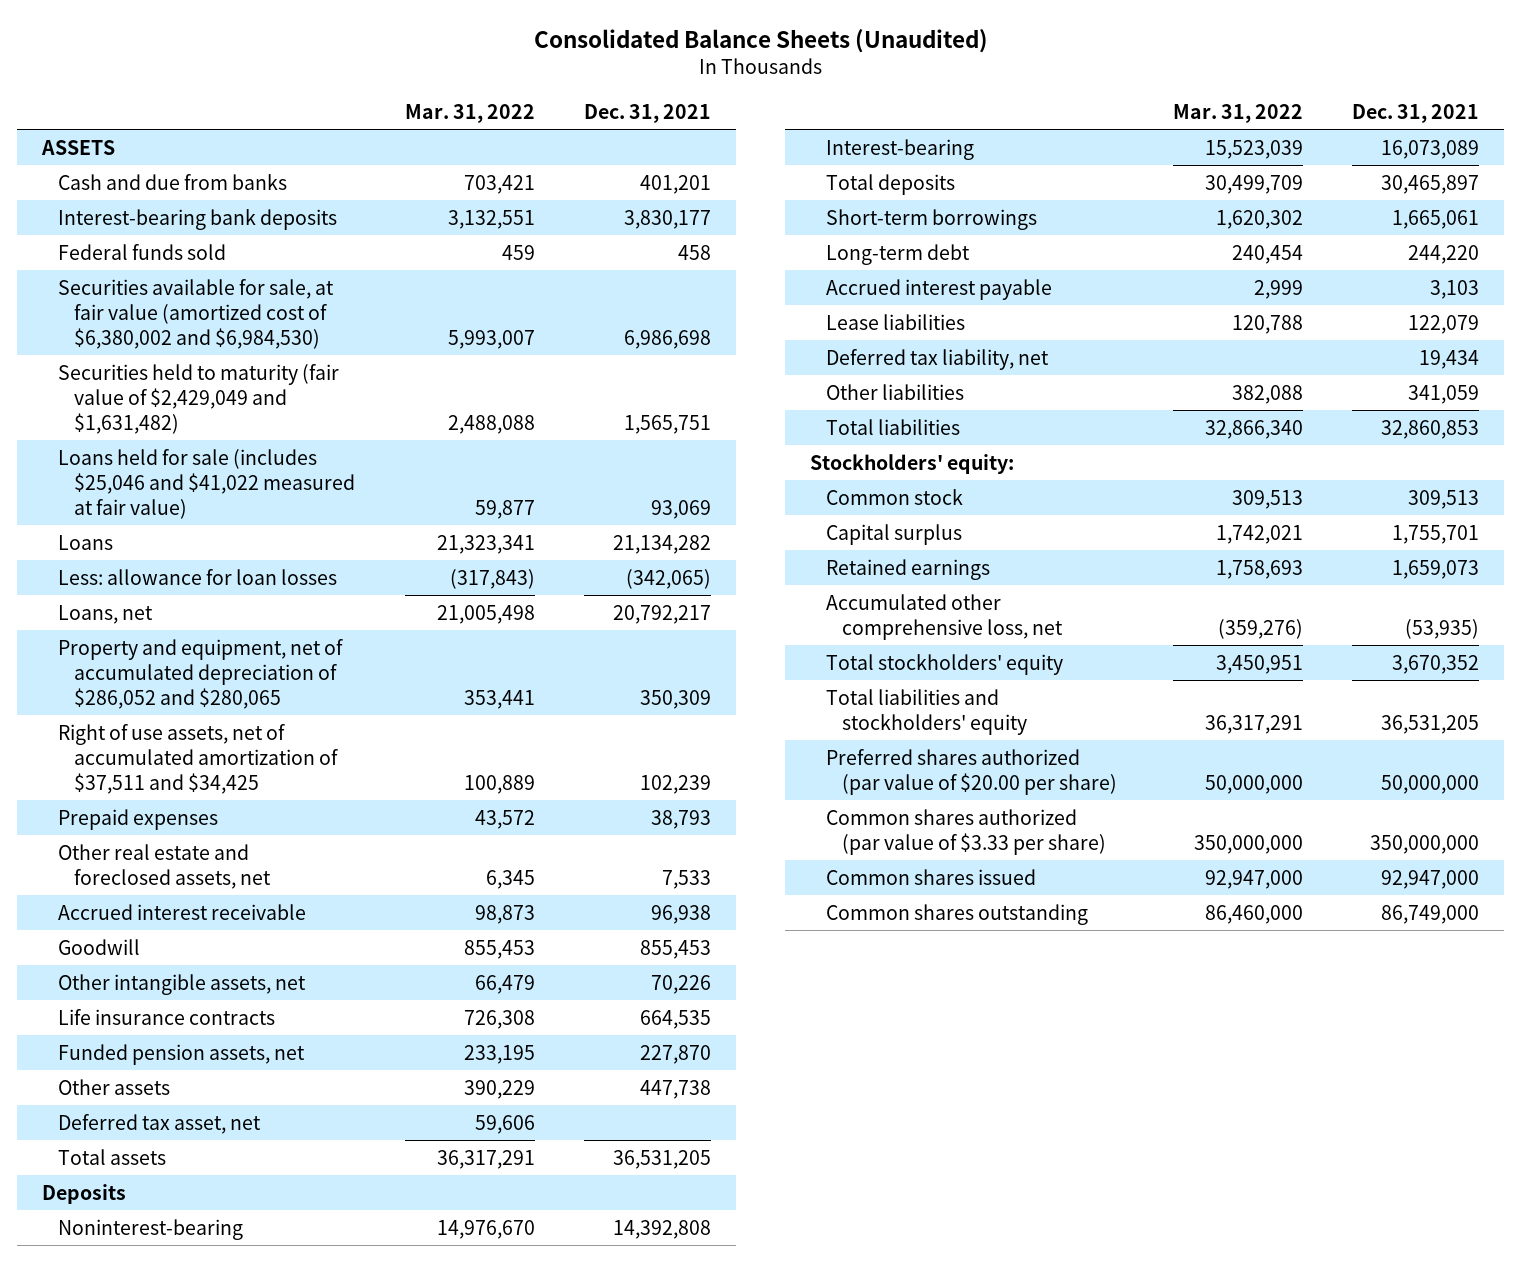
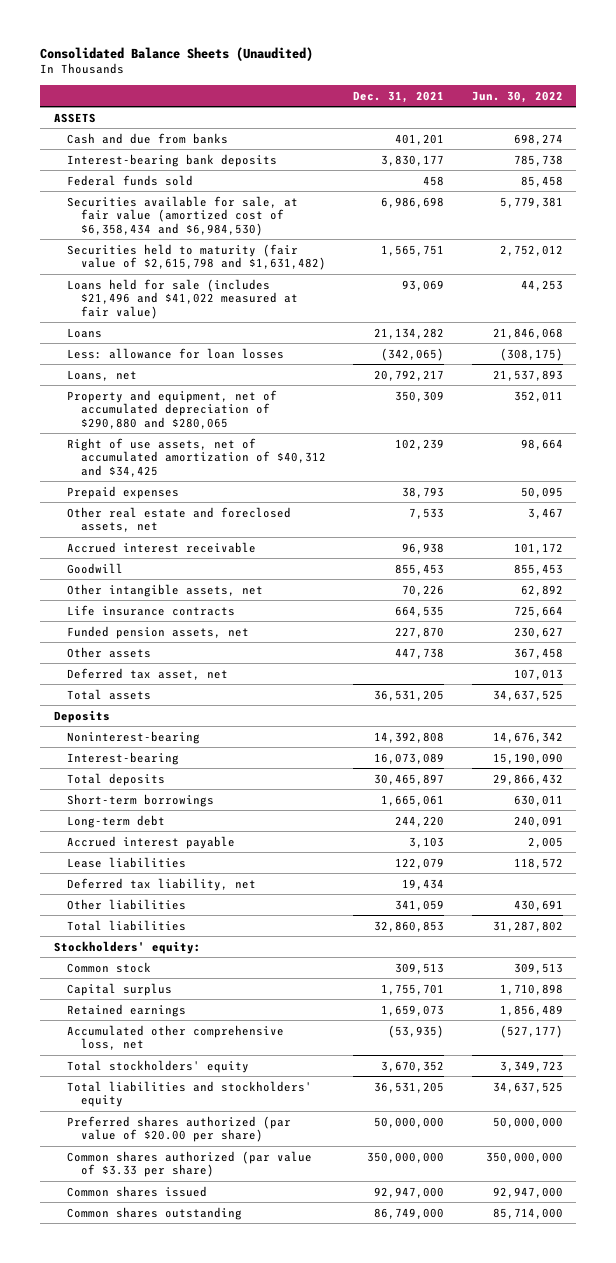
[404,103,535,123] Mar. 31, 2022 -> none
none -> [471,90,563,103] Jun. 30, 2022
[58,278,335,349] Securities available for sale, at fair value (amortized cost of $6,380,002 and $6,984,530) -> [67,195,299,236] Securities available for sale, at fair value (amortized cost of $6,358,434 and $6,984,530)
[58,363,340,434] Securities held to maturity (fair value of $2,429,049 and $1,631,482) -> [67,243,326,271] Securities held to maturity (fair value of $2,615,798 and $1,631,482)
[58,448,356,519] Loans held for sale (includes $25,046 and $41,022 measured at fair value) -> [67,278,298,319] Loans held for sale (includes $21,496 and $41,022 measured at fair value)
[58,638,344,709] Property and equipment, net of accumulated depreciation of $286,052 and $280,065 -> [67,389,278,429] Property and equipment, net of accumulated depreciation of $290,880 and $280,065
[58,723,339,794] Right of use assets, net of accumulated amortization of $37,511 and $34,425 -> [67,437,326,477] Right of use assets, net of accumulated amortization of $40,312 and $34,425

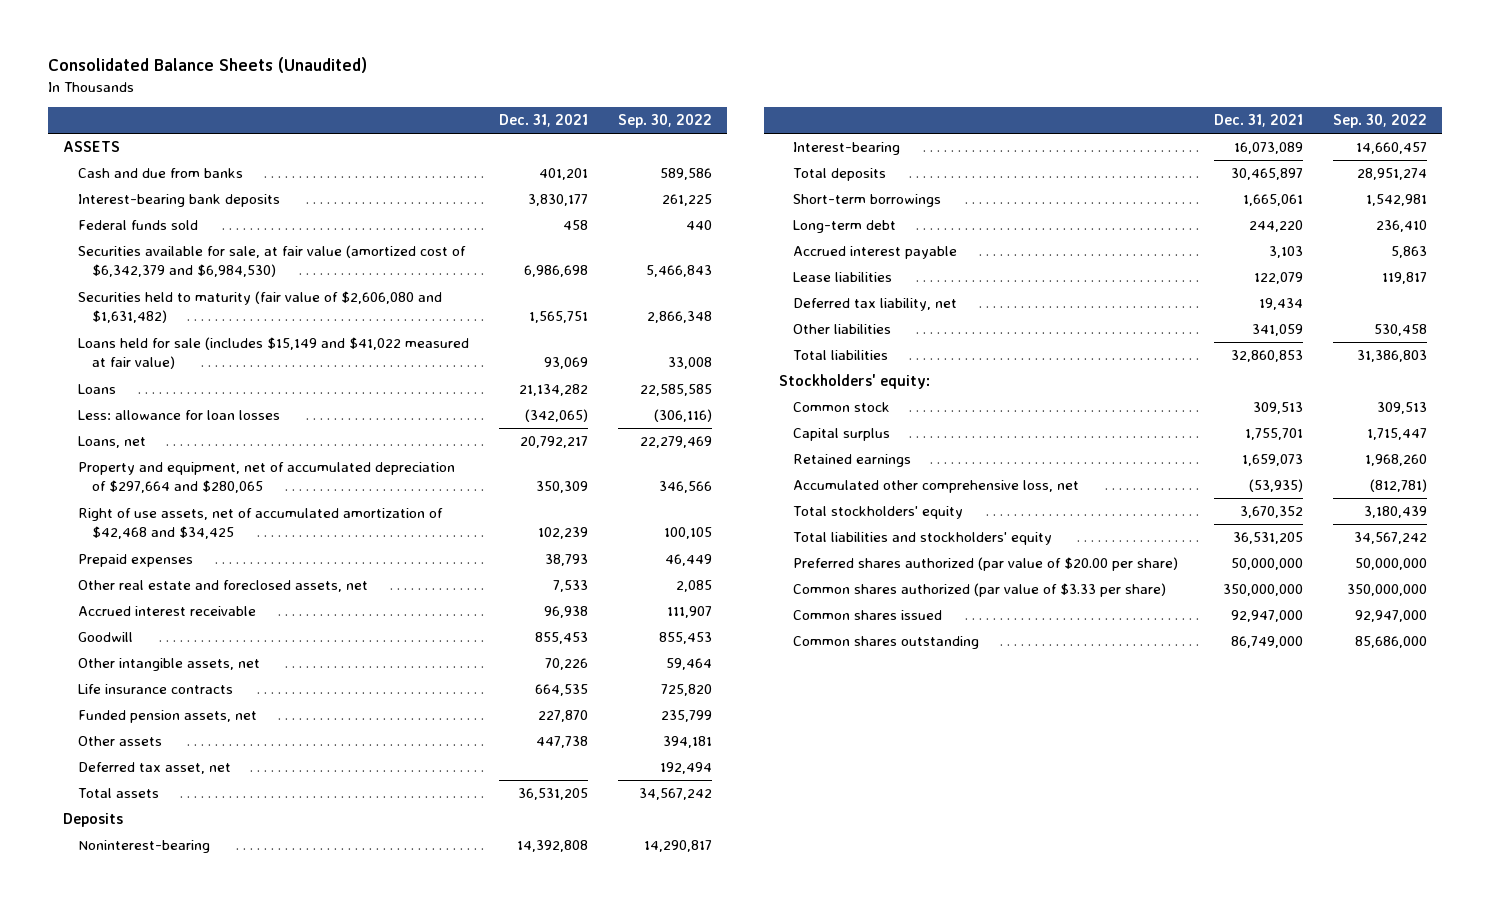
[471,90,563,103] Jun. 30, 2022 -> none
none -> [617,113,712,128] Sep. 30, 2022
[67,195,299,236] Securities available for sale, at fair value (amortized cost of $6,358,434 and $6,984,530) -> [77,245,466,278] Securities available for sale, at fair value (amortized cost of $6,342,379 and $6,984,530)
[67,243,326,271] Securities held to maturity (fair value of $2,615,798 and $1,631,482) -> [77,291,442,324] Securities held to maturity (fair value of $2,606,080 and $1,631,482)
[67,278,298,319] Loans held for sale (includes $21,496 and $41,022 measured at fair value) -> [77,337,469,370] Loans held for sale (includes $15,149 and $41,022 measured at fair value)
[67,389,278,429] Property and equipment, net of accumulated depreciation of $290,880 and $280,065 -> [77,462,455,494] Property and equipment, net of accumulated depreciation of $297,664 and $280,065
[67,437,326,477] Right of use assets, net of accumulated amortization of $40,312 and $34,425 -> [77,508,443,540] Right of use assets, net of accumulated amortization of $42,468 and $34,425

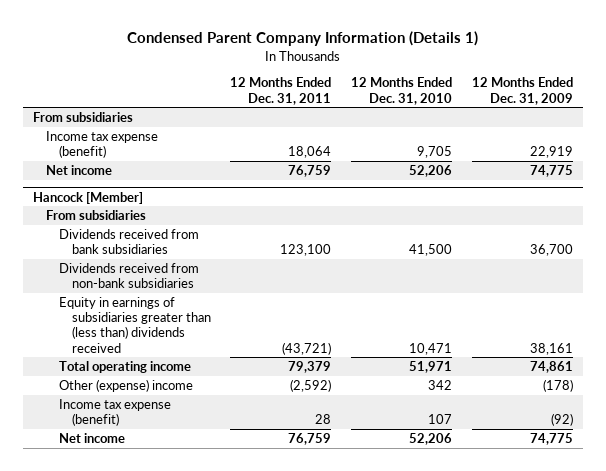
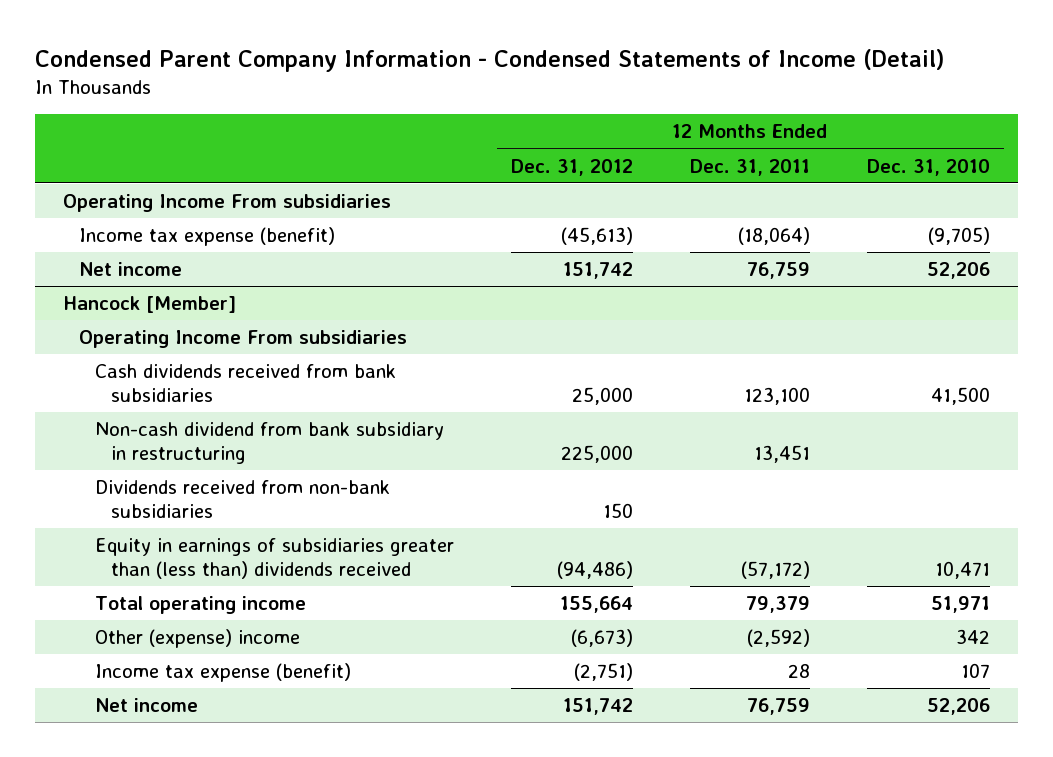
[127,31,479,47] Condensed Parent Company Information (Details 1) -> [35,48,945,72] Condensed Parent Company Information - Condensed Statements of Income (Detail)
[471,77,573,105] 12 Months Ended Dec. 31, 2009 -> none
none -> [511,158,634,176] Dec. 31, 2012
[33,111,134,122] From subsidiaries -> [63,193,392,212] Operating Income From subsidiaries
[288,146,332,159] 18,064 -> [737,226,810,245] (18,064)
[417,146,453,159] 9,705 -> [927,226,990,245] (9,705)
[46,209,147,220] From subsidiaries -> [79,329,408,348] Operating Income From subsidiaries
[58,228,199,255] Dividends received from bank subsidiaries -> [95,363,397,403] Cash dividends received from bank subsidiaries
none -> [95,421,445,465] Non-cash dividend from bank subsidiary in restructuring
[282,341,332,355] (43,721) -> [740,561,810,580] (57,172)

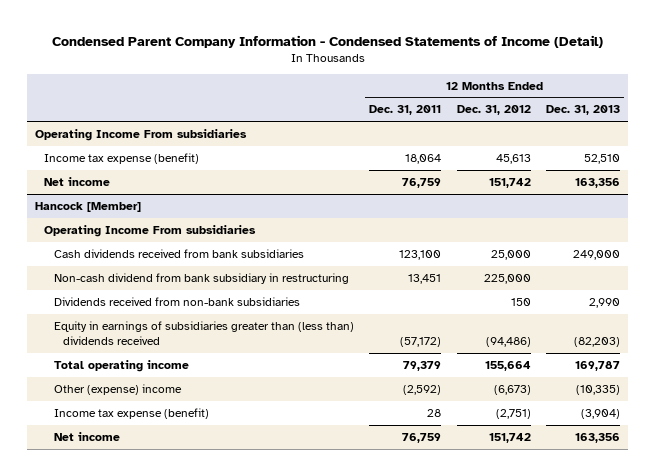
[866,158,990,176] Dec. 31, 2010 -> none
none -> [546,105,621,116] Dec. 31, 2013
[561,226,634,245] (45,613) -> [495,153,531,164] 45,613
[737,226,810,245] (18,064) -> [405,153,442,164] 18,064

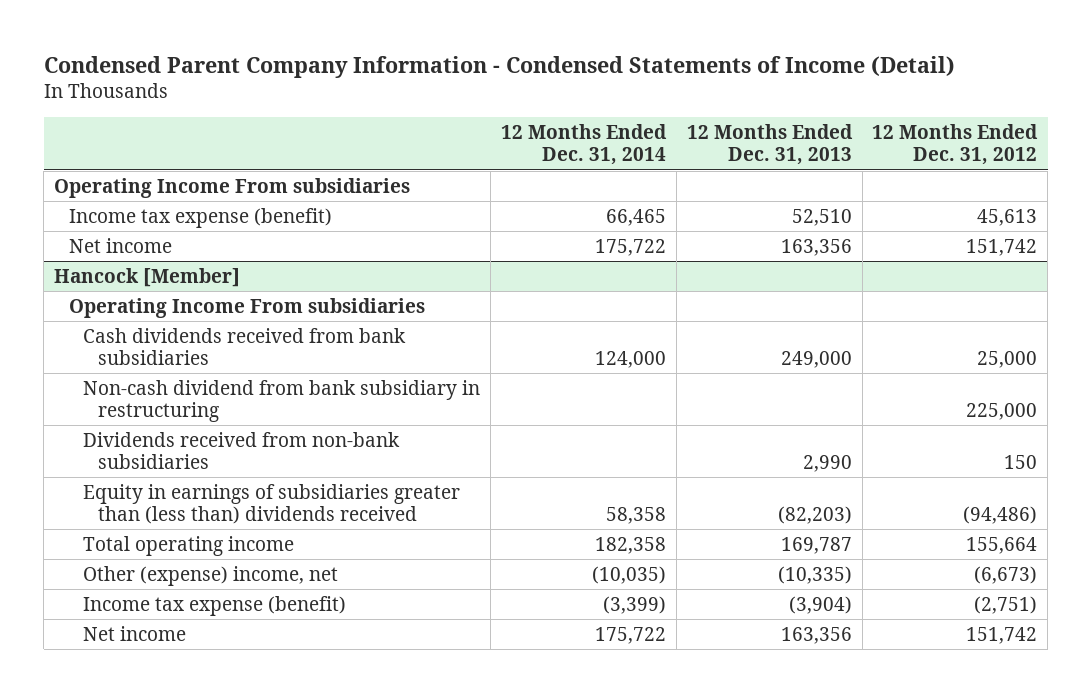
[369,105,442,116] Dec. 31, 2011 -> none
none -> [500,124,667,166] 12 Months Ended Dec. 31, 2014
[53,383,182,395] Other (expense) income -> [83,565,339,586] Other (expense) income, net

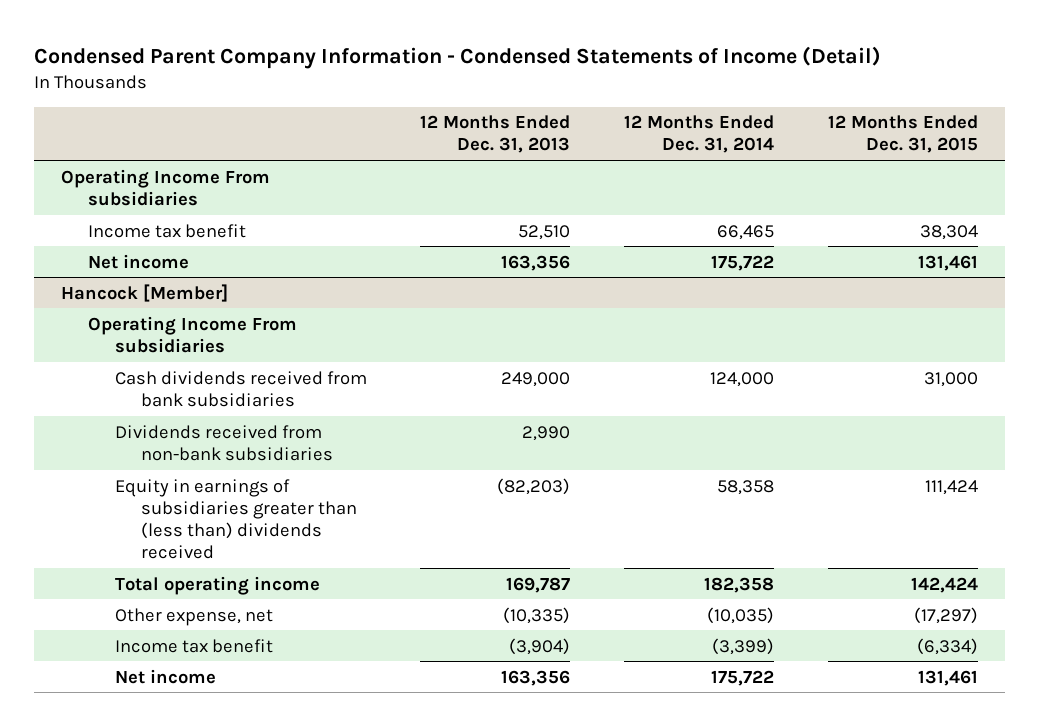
[872,124,1039,166] 12 Months Ended Dec. 31, 2012 -> none
none -> [827,115,978,154] 12 Months Ended Dec. 31, 2015
[68,207,332,228] Income tax expense (benefit) -> [87,223,246,238] Income tax benefit
[83,379,481,423] Non-cash dividend from bank subsidiary in restructuring -> none
[83,565,339,586] Other (expense) income, net -> [114,607,273,626] Other expense, net
[83,595,347,616] Income tax expense (benefit) -> [114,638,273,653] Income tax benefit

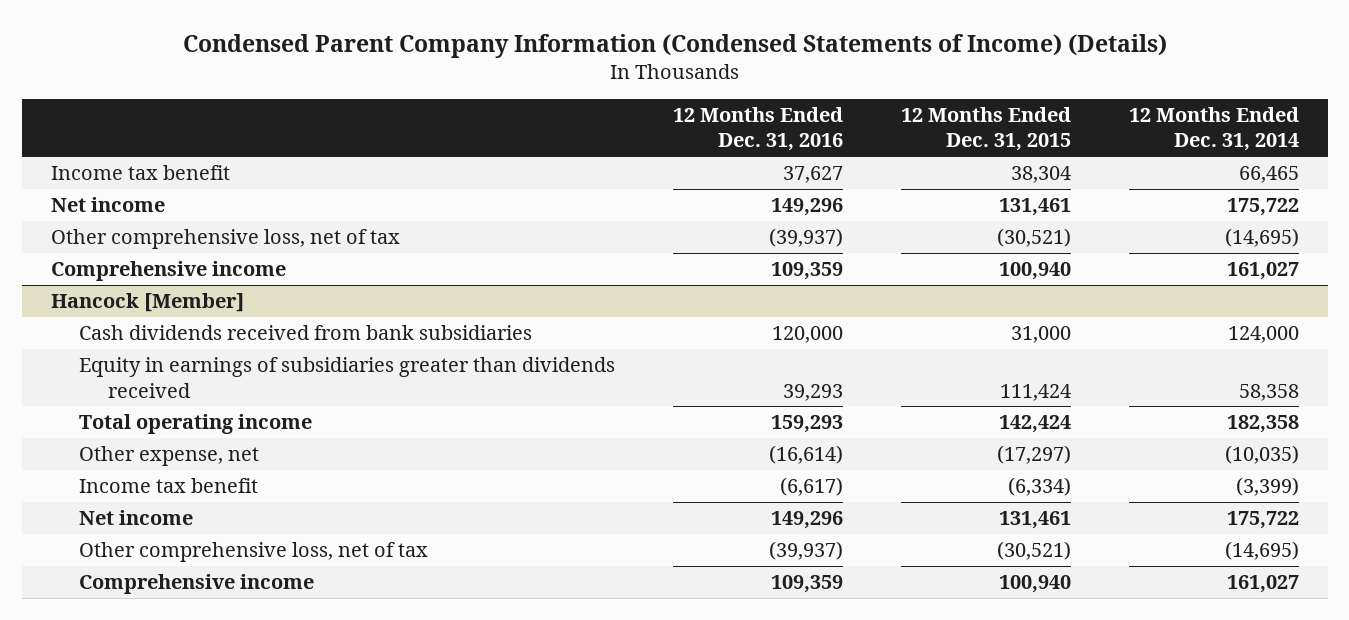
[33,45,881,69] Condensed Parent Company Information - Condensed Statements of Income (Detail) -> [182,34,1167,59] Condensed Parent Company Information (Condensed Statements of Income) (Details)
[420,115,571,154] 12 Months Ended Dec. 31, 2013 -> none
none -> [673,106,844,152] 12 Months Ended Dec. 31, 2016
[60,168,270,206] Operating Income From subsidiaries -> none
none -> [50,229,400,250] Other comprehensive loss, net of tax
none -> [50,261,286,282] Comprehensive income
[87,315,297,353] Operating Income From subsidiaries -> none
[114,424,334,461] Dividends received from non-bank subsidiaries -> none
[114,478,358,560] Equity in earnings of subsidiaries greater than (less than) dividends received -> [79,357,616,398] Equity in earnings of subsidiaries greater than dividends received
none -> [79,542,429,563] Other comprehensive loss, net of tax
none -> [79,574,315,595] Comprehensive income

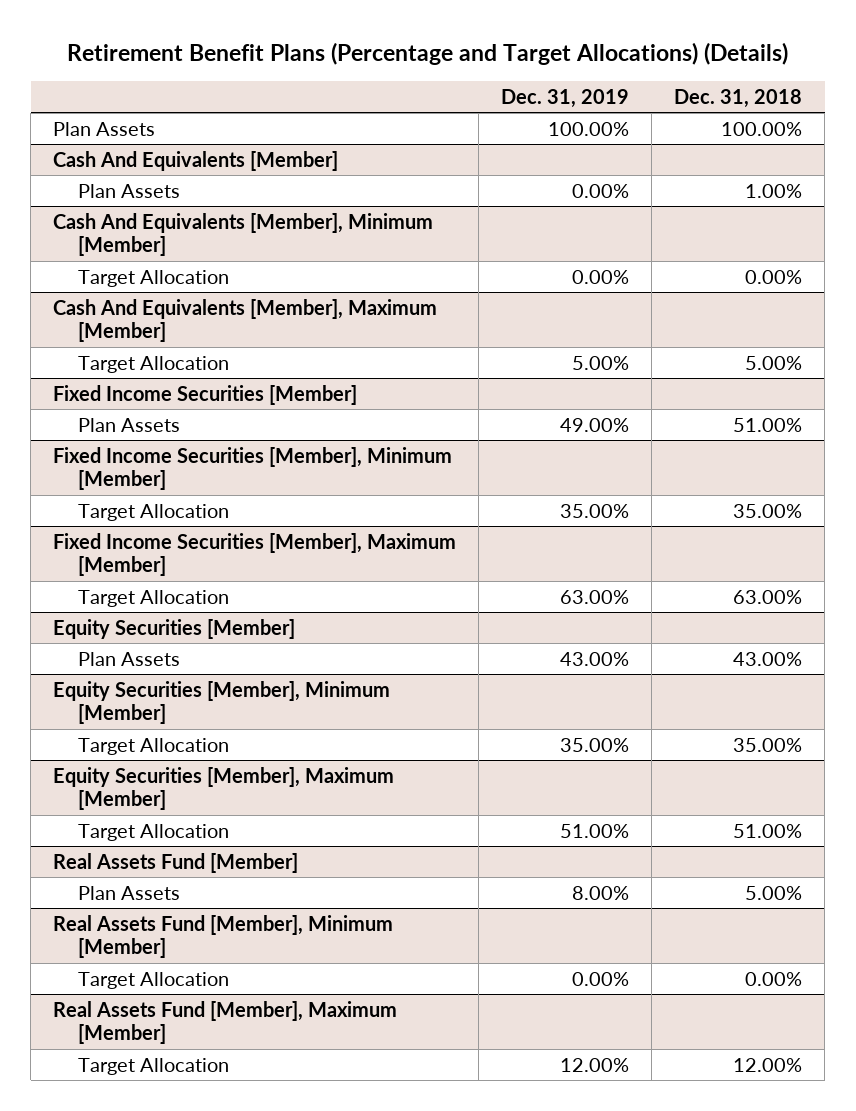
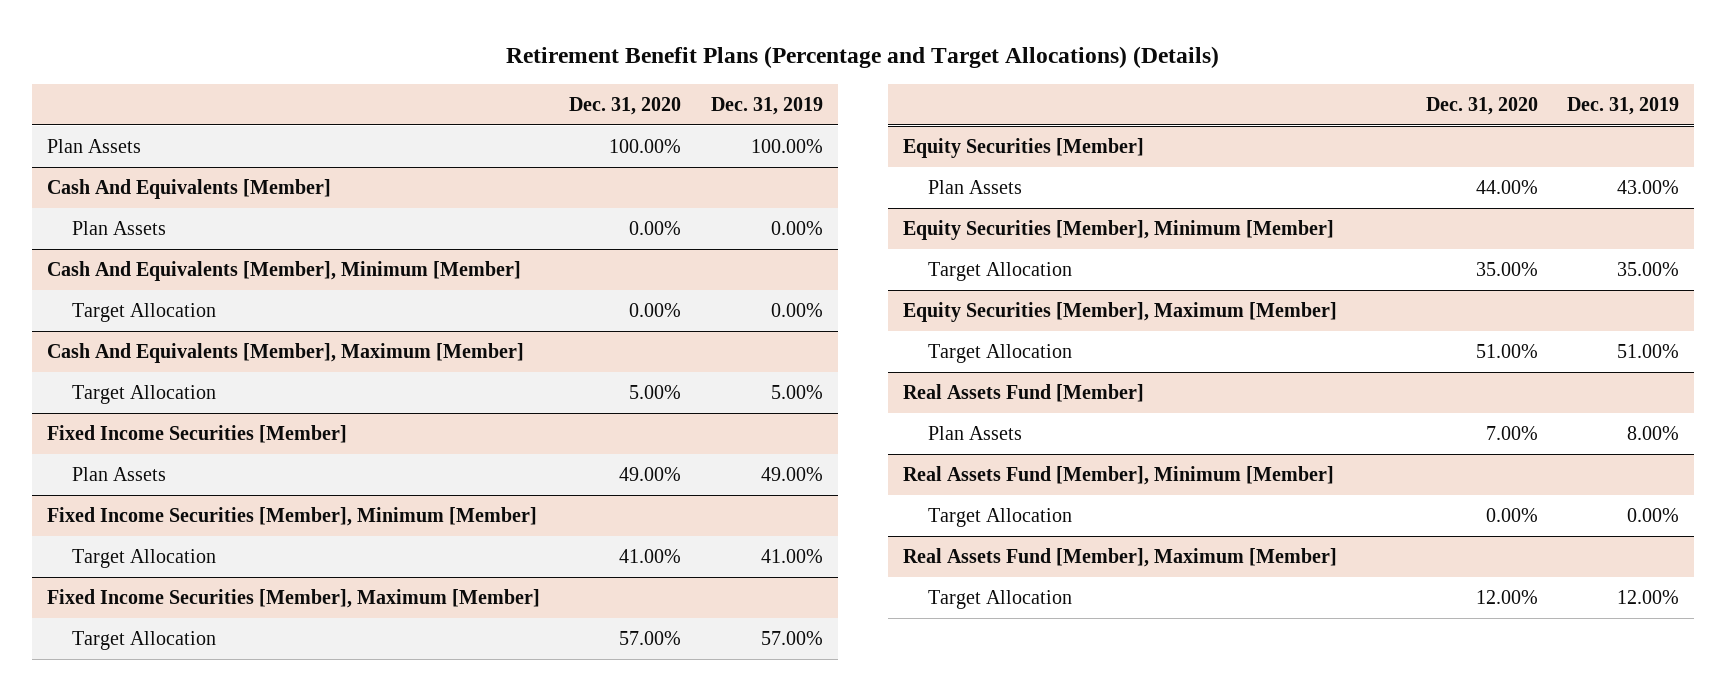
[674,88,803,108] Dec. 31, 2018 -> none
none -> [569,96,682,115] Dec. 31, 2020
[560,503,630,518] 35.00% -> [760,549,823,564] 41.00%
[560,589,630,604] 63.00% -> [760,631,823,646] 57.00%

